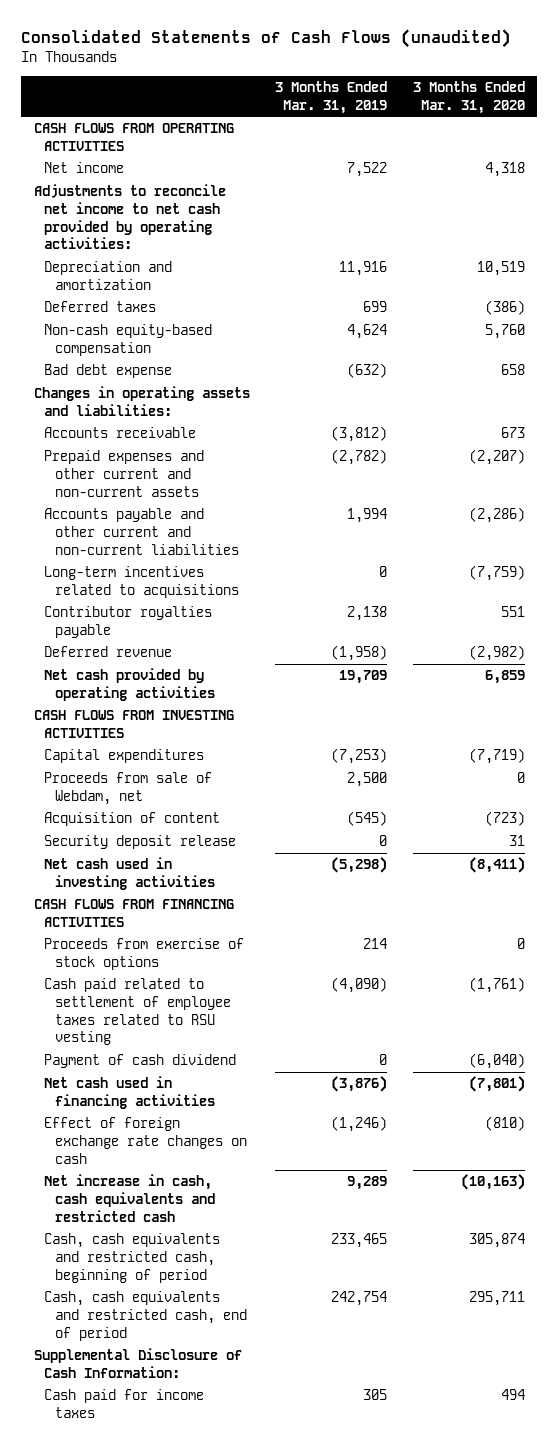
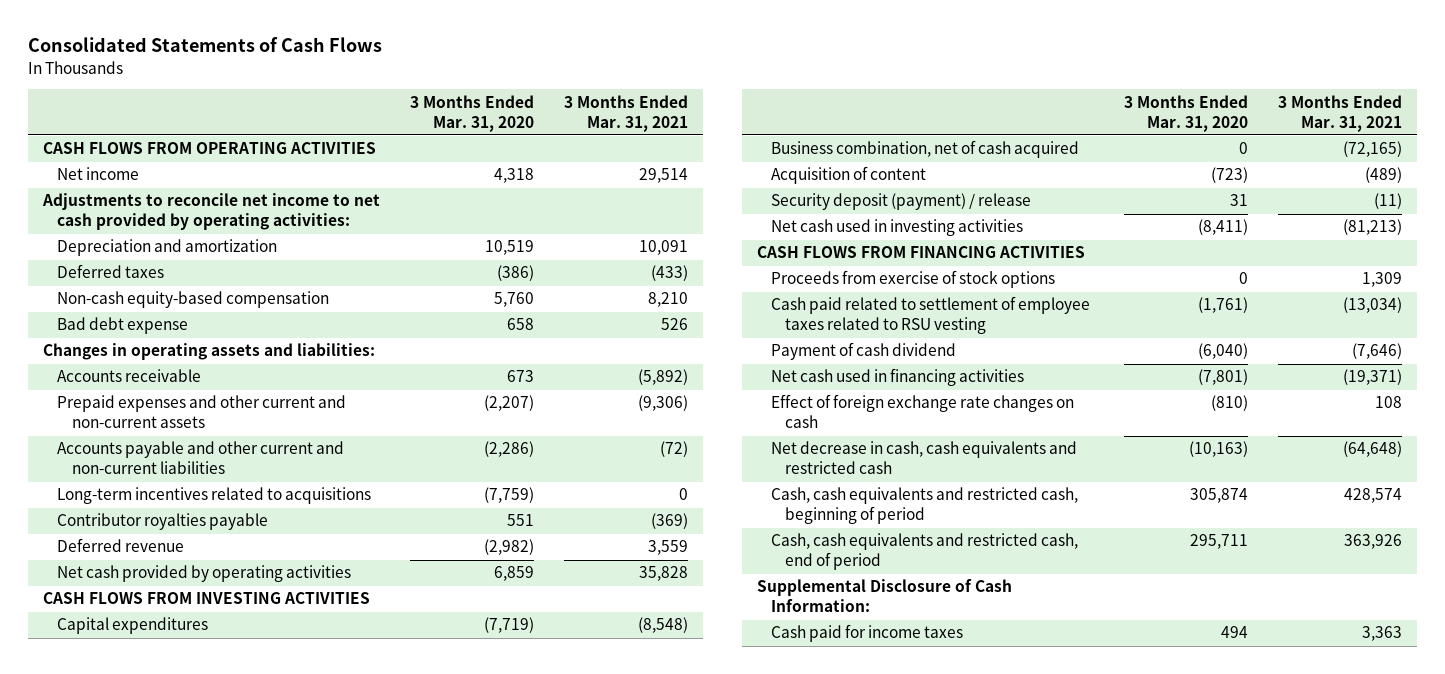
[21,29,512,49] Consolidated Statements of Cash Flows (unaudited) -> [28,37,383,53] Consolidated Statements of Cash Flows
[275,81,388,114] 3 Months Ended Mar. 31, 2019 -> none
none -> [564,94,689,132] 3 Months Ended Mar. 31, 2021
[44,772,213,805] Proceeds from sale of Webdam, net -> none
none -> [771,140,1080,159] Business combination, net of cash acquired
[44,835,237,850] Security deposit release -> [771,193,1032,211] Security deposit (payment) / release
[44,1174,215,1222] Net increase in cash, cash equivalents and restricted cash -> [771,441,1078,475] Net decrease in cash, cash equivalents and restricted cash

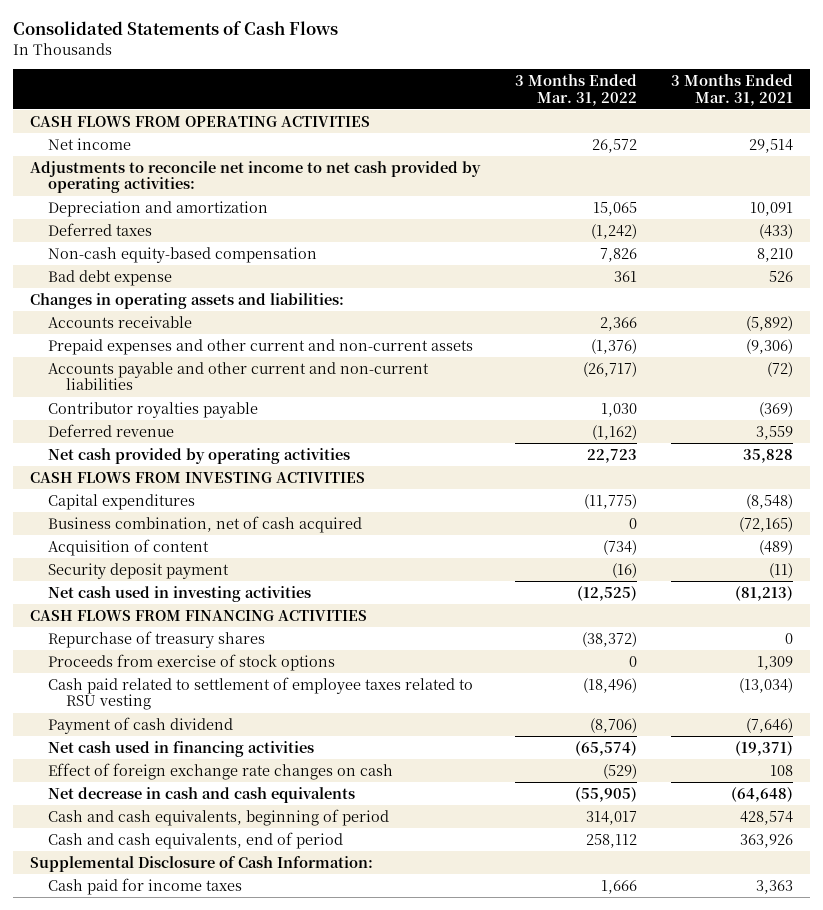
[410,94,535,132] 3 Months Ended Mar. 31, 2020 -> none
none -> [514,73,637,106] 3 Months Ended Mar. 31, 2022
[57,487,372,505] Long-term incentives related to acquisitions -> none
[771,193,1032,211] Security deposit (payment) / release -> [48,562,230,579] Security deposit payment
none -> [48,630,266,648] Repurchase of treasury shares
[771,441,1078,475] Net decrease in cash, cash equivalents and restricted cash -> [48,786,356,803] Net decrease in cash and cash equivalents
[771,487,1079,525] Cash, cash equivalents and restricted cash, beginning of period -> [48,808,390,826] Cash and cash equivalents, beginning of period
[771,533,1079,571] Cash, cash equivalents and restricted cash, end of period -> [48,831,344,849] Cash and cash equivalents, end of period

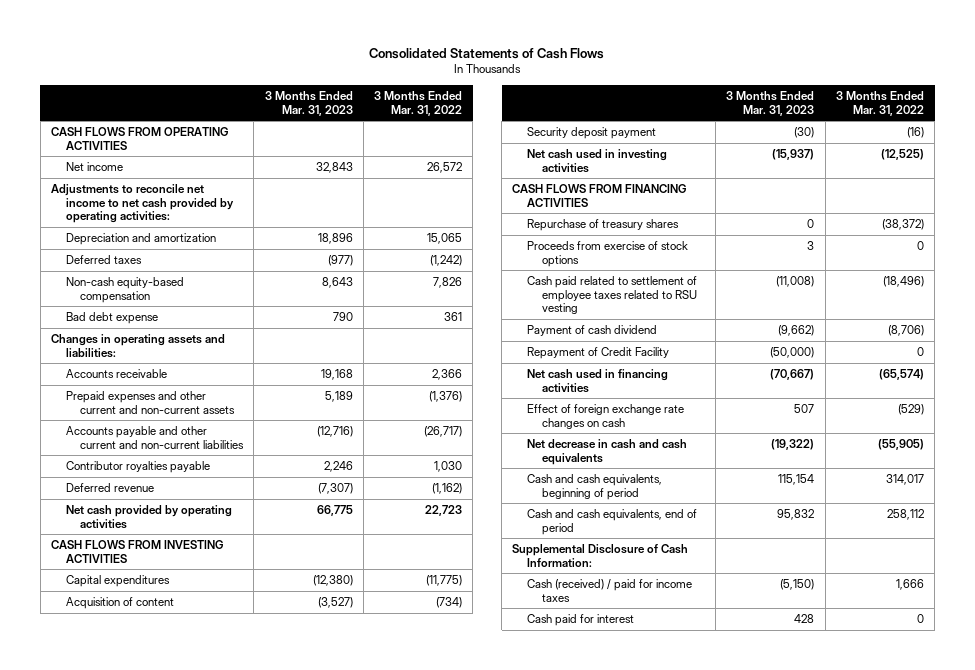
[671,73,794,106] 3 Months Ended Mar. 31, 2021 -> none
none -> [264,90,353,116] 3 Months Ended Mar. 31, 2023
[48,515,363,533] Business combination, net of cash acquired -> none
none -> [527,347,670,360] Repayment of Credit Facility
[48,877,243,895] Cash paid for income taxes -> [527,579,693,602] Cash (received) / paid for income taxes
none -> [527,614,635,627] Cash paid for interest

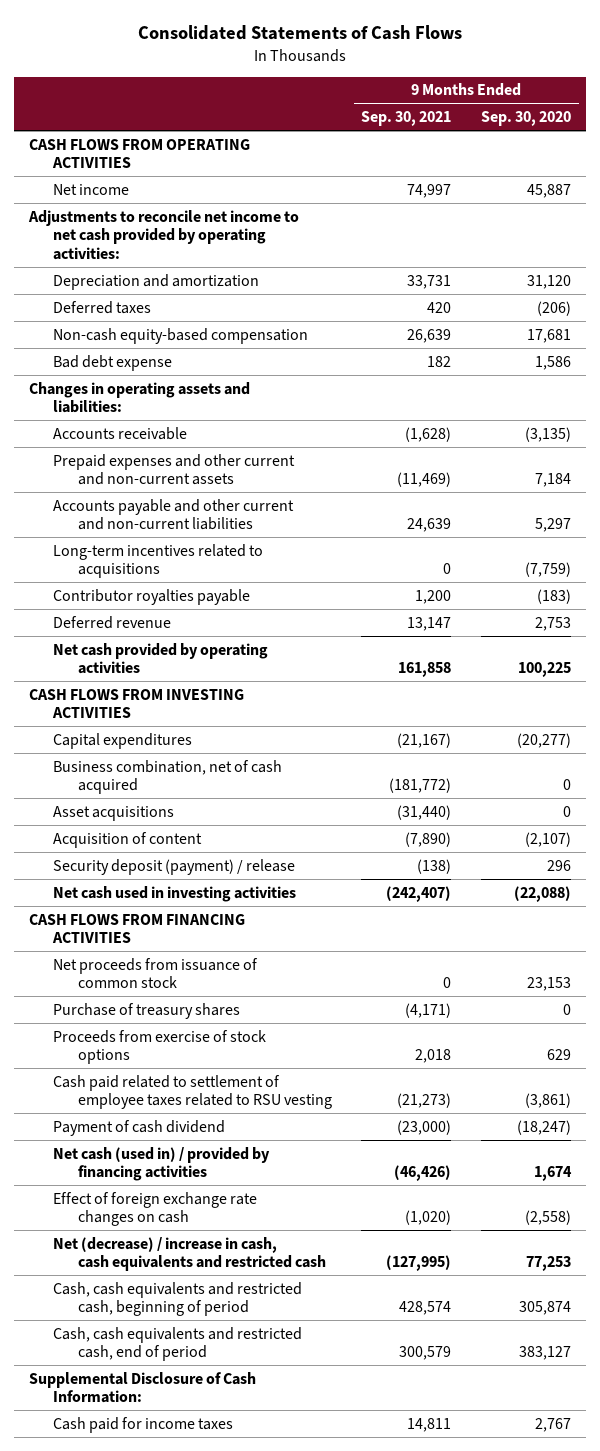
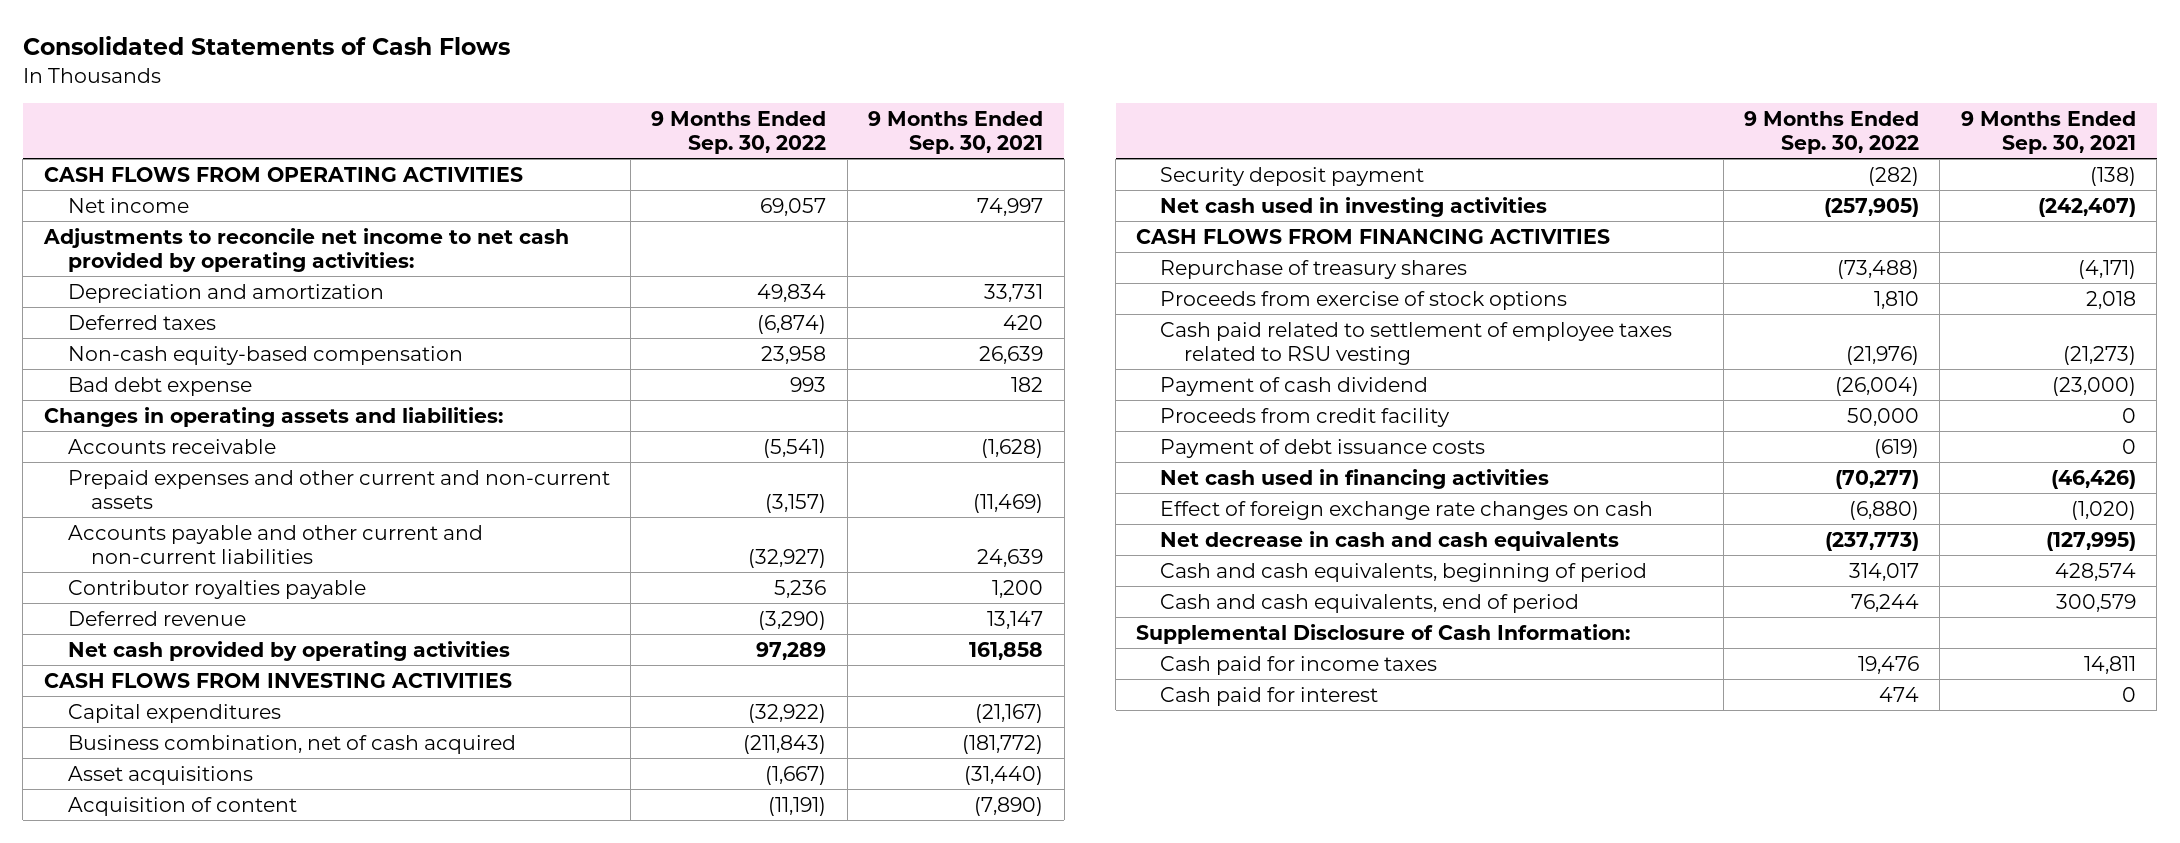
[481,111,572,127] Sep. 30, 2020 -> none
none -> [651,110,827,154] 9 Months Ended Sep. 30, 2022
[53,543,264,579] Long-term incentives related to acquisitions -> none
[53,858,296,875] Security deposit (payment) / release -> [1160,166,1425,186] Security deposit payment
[53,957,259,989] Net proceeds from issuance of common stock -> none
[53,1002,241,1019] Purchase of treasury shares -> [1160,259,1468,279] Repurchase of treasury shares
none -> [1160,407,1451,427] Proceeds from credit facility
none -> [1160,438,1486,458] Payment of debt issuance costs
[53,1146,271,1182] Net cash (used in) / provided by financing activities -> [1160,468,1550,489] Net cash used in financing activities
[53,1236,326,1272] Net (decrease) / increase in cash, cash equivalents and restricted cash -> [1160,530,1620,551] Net decrease in cash and cash equivalents
[53,1281,303,1317] Cash, cash equivalents and restricted cash, beginning of period -> [1160,562,1648,582] Cash and cash equivalents, beginning of period
[53,1326,303,1362] Cash, cash equivalents and restricted cash, end of period -> [1160,593,1580,613] Cash and cash equivalents, end of period
none -> [1160,686,1379,706] Cash paid for interest

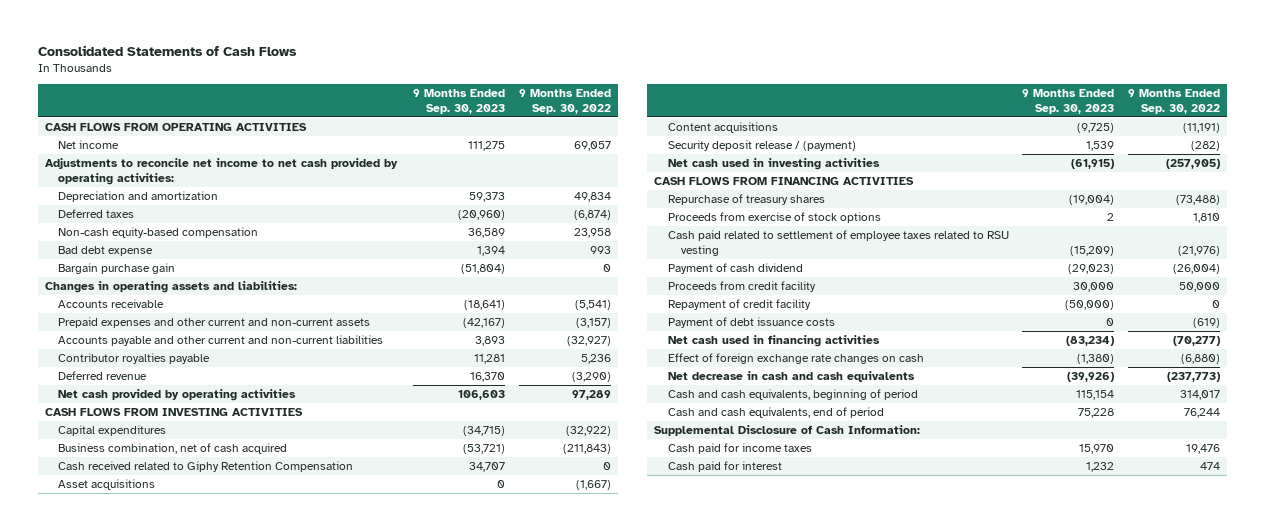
[868,110,1044,154] 9 Months Ended Sep. 30, 2021 -> none
none -> [412,89,505,114] 9 Months Ended Sep. 30, 2023
none -> [58,263,176,275] Bargain purchase gain
none -> [58,461,354,473] Cash received related to Giphy Retention Compensation
[67,796,297,816] Acquisition of content -> [667,122,778,134] Content acquisitions
[1160,166,1425,186] Security deposit payment -> [667,140,856,152] Security deposit release / (payment)
none -> [667,299,811,311] Repayment of credit facility

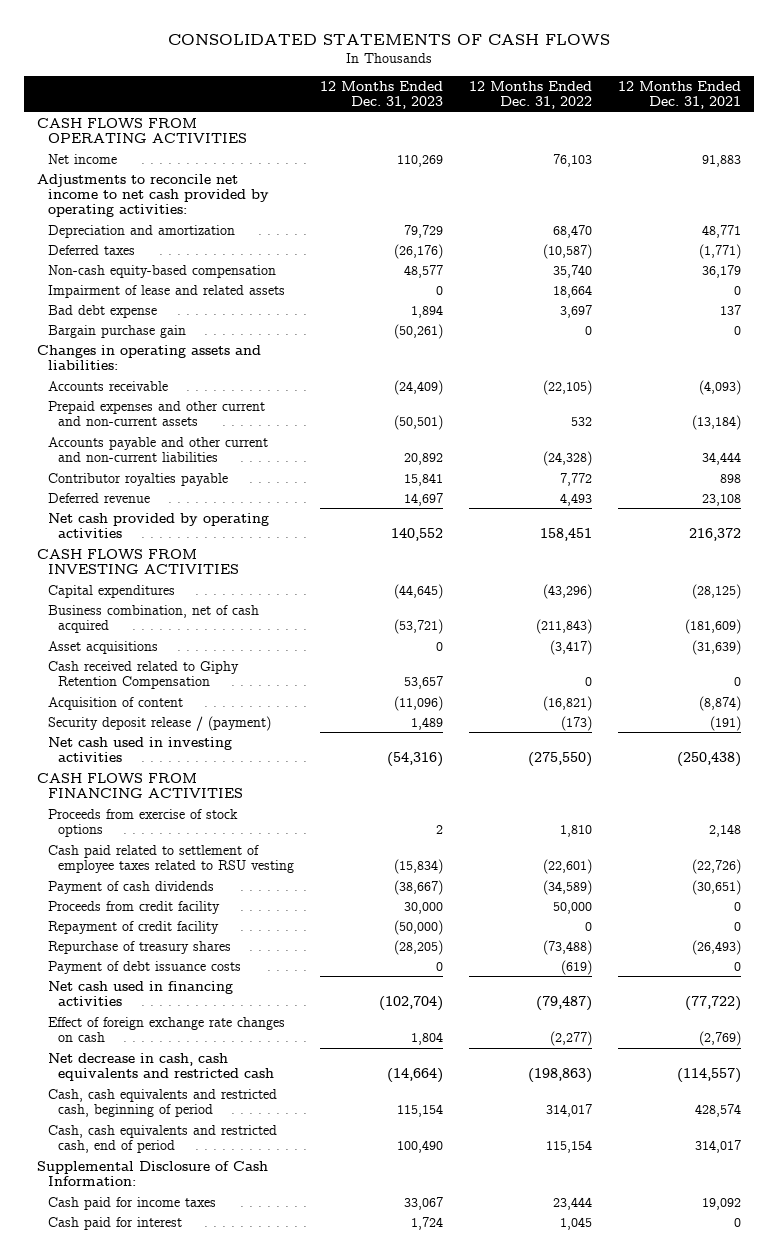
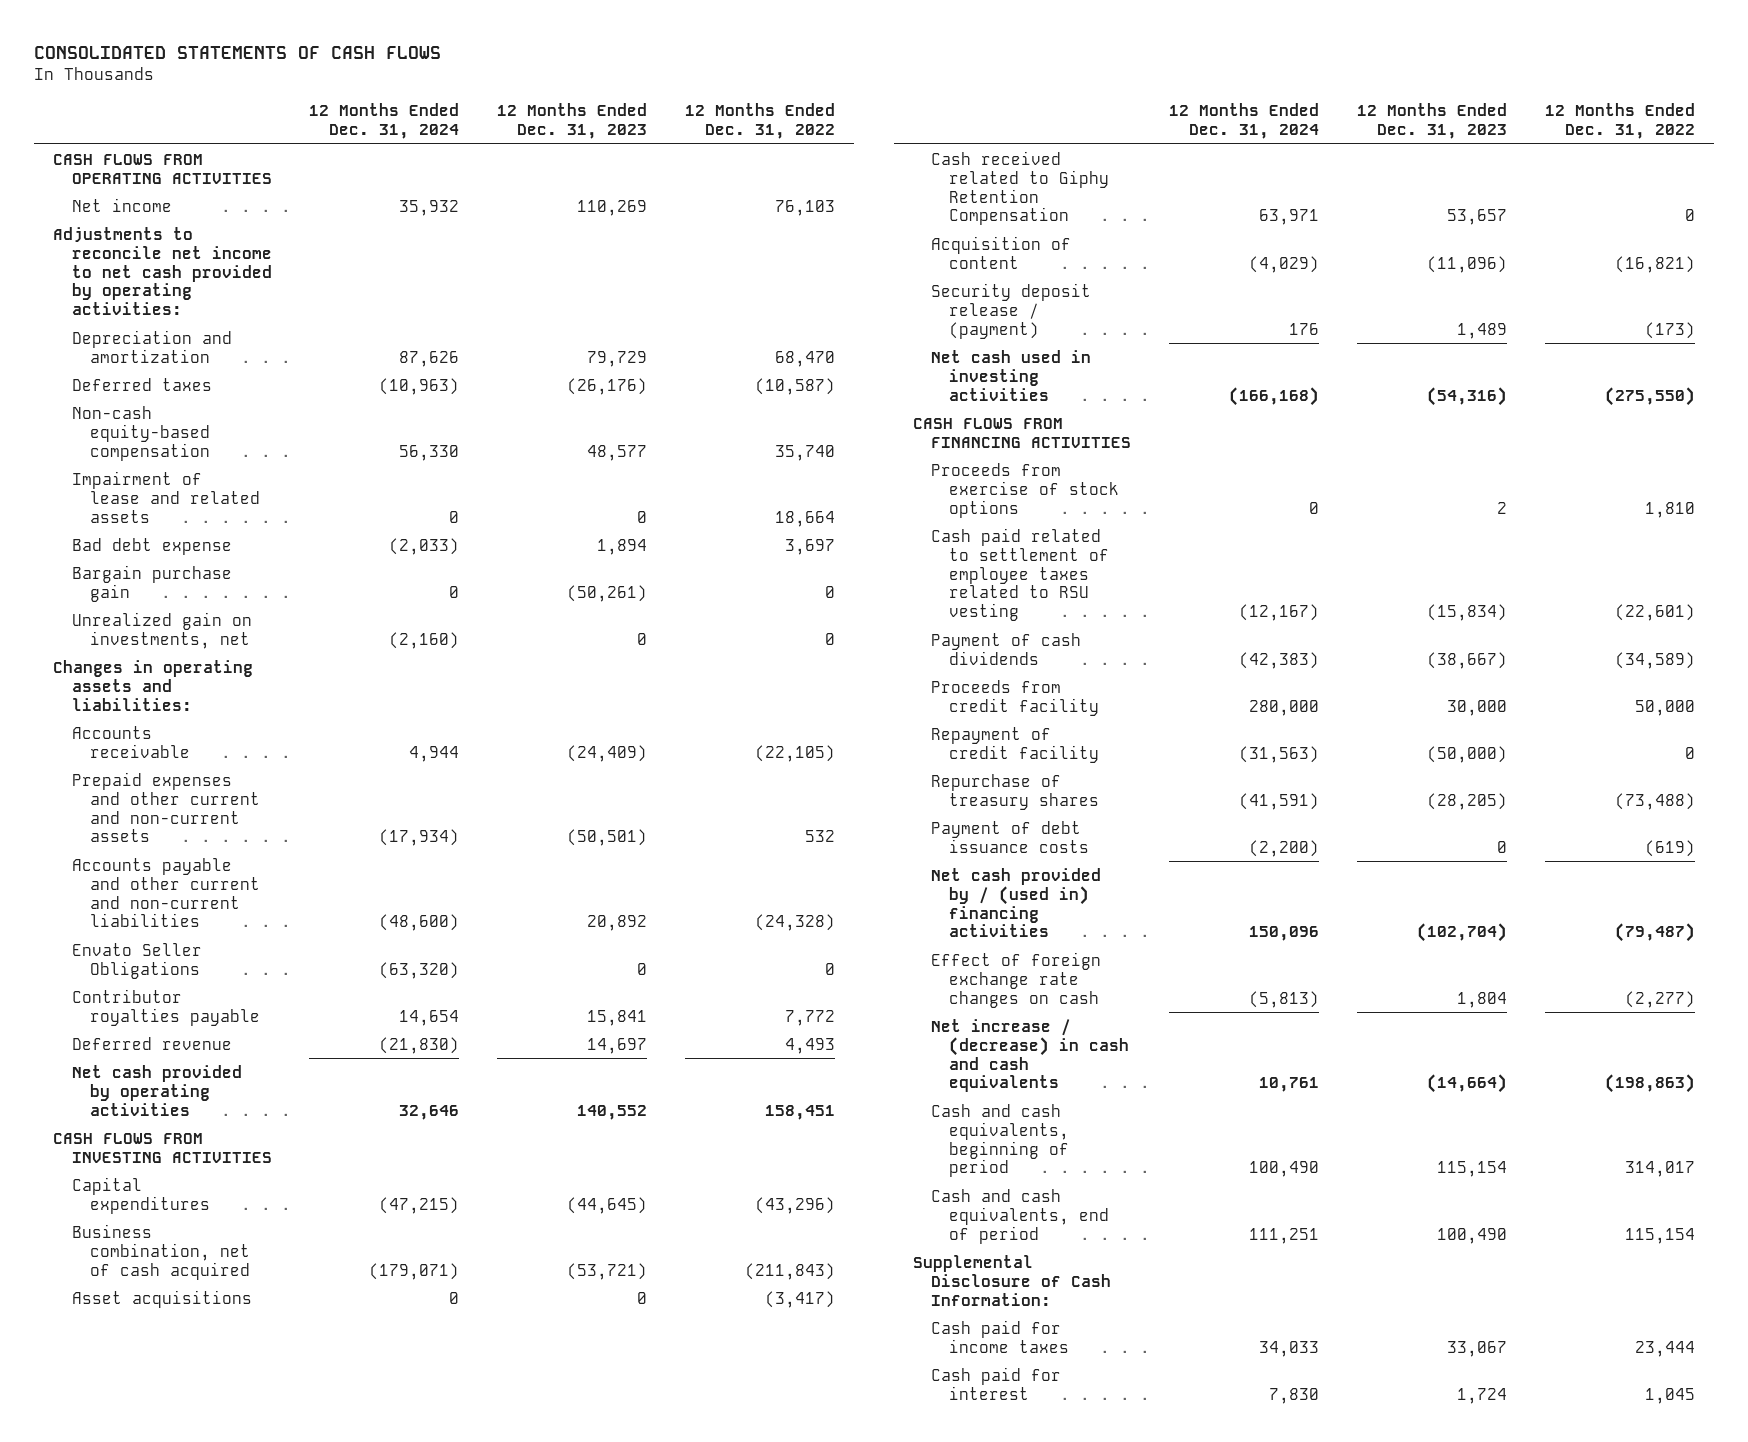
[618,80,742,110] 12 Months Ended Dec. 31, 2021 -> none
none -> [309,103,460,139] 12 Months Ended Dec. 31, 2024
none -> [71,611,252,649] Unrealized gain on investments, net
none -> [71,942,202,979] Envato Seller Obligations
[47,980,233,1007] Net cash used in financing activities -> [931,867,1102,938] Net cash provided by / (used in) financing activities
[47,1052,275,1082] Net decrease in cash, cash equivalents and restricted cash -> [931,1018,1130,1093] Net increase / (decrease) in cash and cash equivalents
[47,1088,277,1118] Cash, cash equivalents and restricted cash, beginning of period -> [931,1103,1070,1178] Cash and cash equivalents, beginning of period
[47,1124,277,1154] Cash, cash equivalents and restricted cash, end of period -> [931,1188,1110,1244] Cash and cash equivalents, end of period

